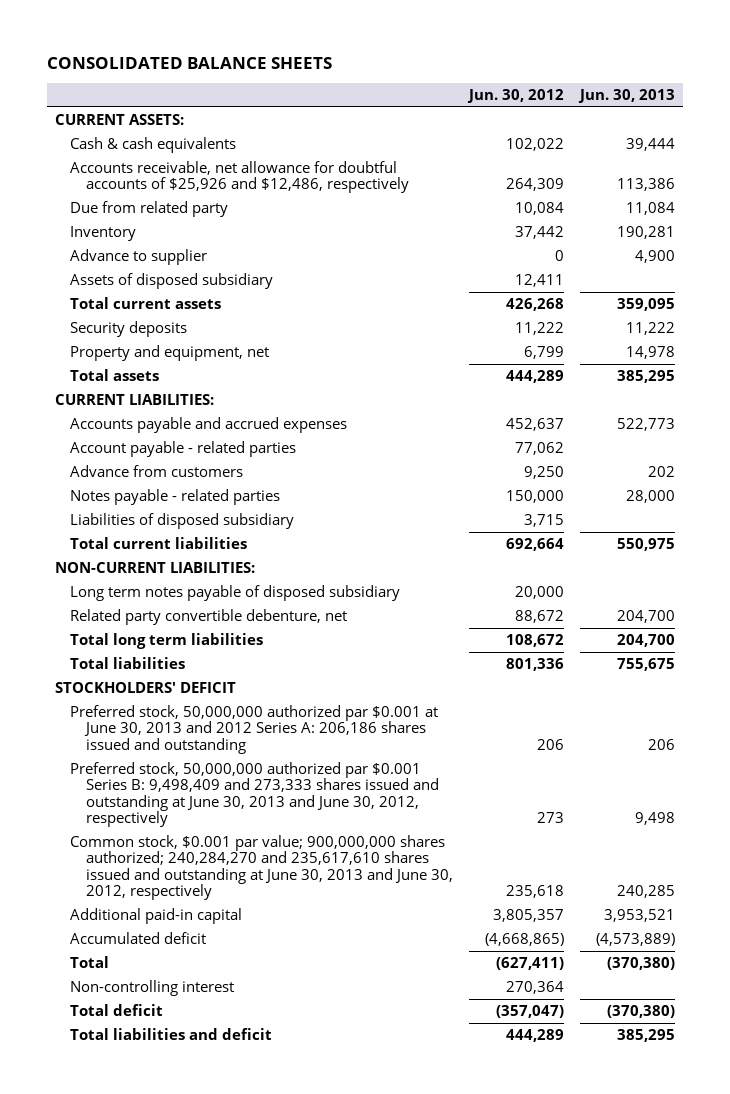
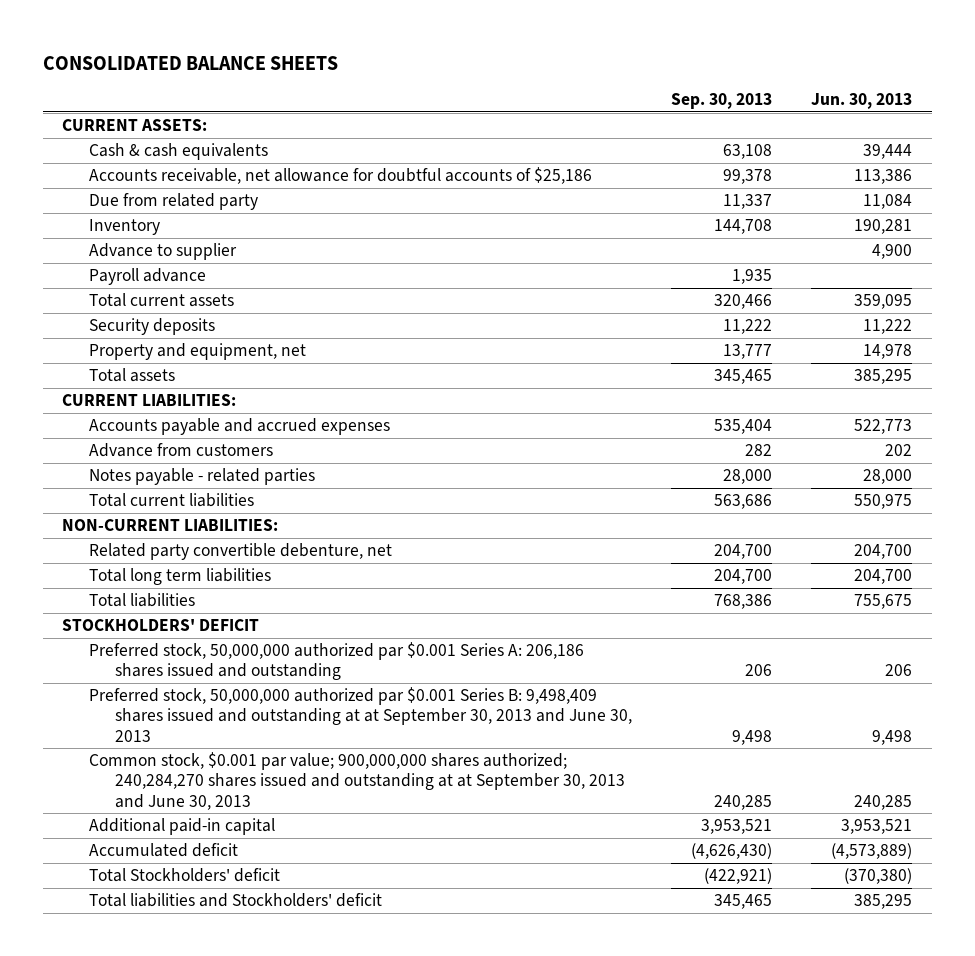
[467,88,565,103] Jun. 30, 2012 -> none
none -> [671,93,773,110] Sep. 30, 2013
[70,160,410,194] Accounts receivable, net allowance for doubtful accounts of $25,926 and $12,486, respectively -> [88,166,592,184] Accounts receivable, net allowance for doubtful accounts of $25,186
[70,272,274,289] Assets of disposed subsidiary -> none
none -> [88,267,206,285] Payroll advance
[70,440,297,457] Account payable - related parties -> none
[70,512,295,529] Liabilities of disposed subsidiary -> none
[70,584,401,601] Long term notes payable of disposed subsidiary -> none
[70,704,439,754] Preferred stock, 50,000,000 authorized par $0.001 at June 30, 2013 and 2012 Series A: 206,186 shares issued and outstanding -> [88,641,584,681] Preferred stock, 50,000,000 authorized par $0.001 Series A: 206,186 shares issued and outstanding
[70,761,440,828] Preferred stock, 50,000,000 authorized par $0.001 Series B: 9,498,409 and 273,333 shares issued and outstanding at June 30, 2013 and June 30, 2012, respectively -> [88,686,632,742] Preferred stock, 50,000,000 authorized par $0.001 Series B: 9,498,409 shares issued and outstanding at at September 30, 2013 and June 30, 2013
[70,834,454,901] Common stock, $0.001 par value; 900,000,000 shares authorized; 240,284,270 and 235,617,610 shares issued and outstanding at June 30, 2013 and June 30, 2012, respectively -> [88,751,625,810] Common stock, $0.001 par value; 900,000,000 shares authorized; 240,284,270 shares issued and outstanding at at September 30, 2013 and June 30, 2013
[70,979,235,996] Non-controlling interest -> none
[70,1003,164,1016] Total deficit -> none
[70,955,110,968] Total -> [88,867,280,882] Total Stockholders' deficit
[70,1027,273,1040] Total liabilities and deficit -> [88,892,382,907] Total liabilities and Stockholders' deficit

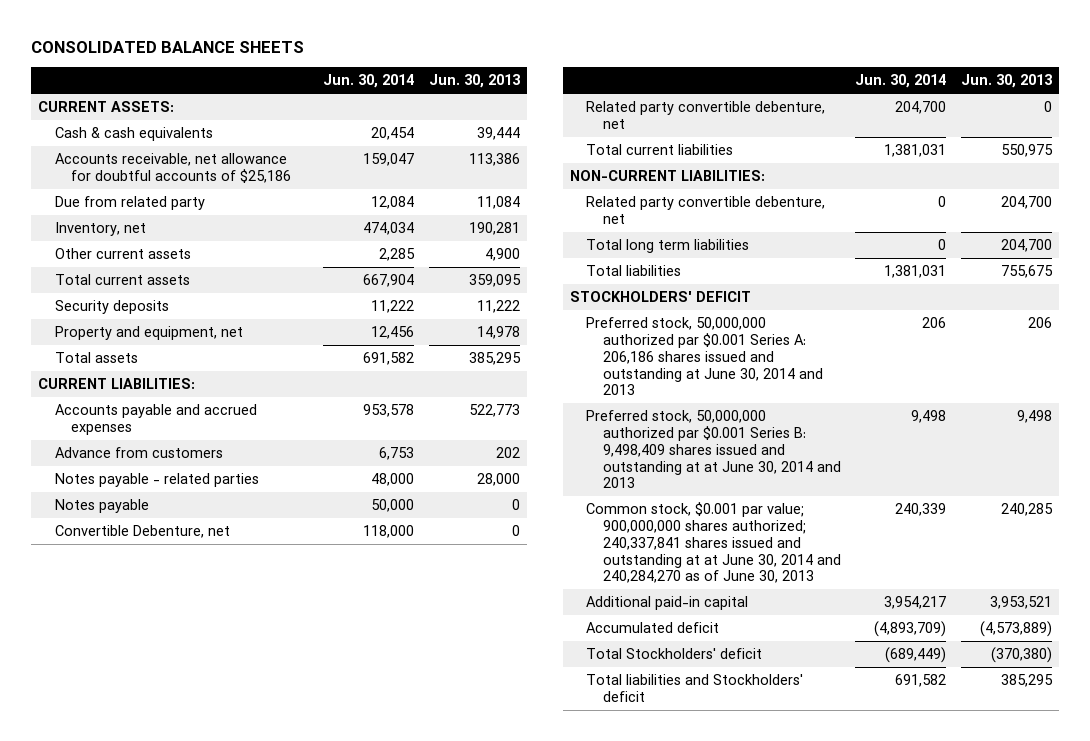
[671,93,773,110] Sep. 30, 2013 -> none
none -> [323,74,415,89] Jun. 30, 2014
[88,242,237,260] Advance to supplier -> none
[88,267,206,285] Payroll advance -> none
[88,218,160,235] Inventory -> [54,222,146,237] Inventory, net
none -> [54,248,191,260] Other current assets
none -> [54,499,149,514] Notes payable
none -> [54,525,230,539] Convertible Debenture, net
none -> [586,101,826,129] Related party convertible debenture, net
[88,641,584,681] Preferred stock, 50,000,000 authorized par $0.001 Series A: 206,186 shares issued and outstanding -> [586,317,823,396] Preferred stock, 50,000,000 authorized par $0.001 Series A: 206,186 shares issued and outstanding at June 30, 2014 and 2013
[88,686,632,742] Preferred stock, 50,000,000 authorized par $0.001 Series B: 9,498,409 shares issued and outstanding at at September 30, 2013 and June 30, 2013 -> [586,410,841,489] Preferred stock, 50,000,000 authorized par $0.001 Series B: 9,498,409 shares issued and outstanding at at June 30, 2014 and 2013
[88,751,625,810] Common stock, $0.001 par value; 900,000,000 shares authorized; 240,284,270 shares issued and outstanding at at September 30, 2013 and June 30, 2013 -> [586,502,841,584] Common stock, $0.001 par value; 900,000,000 shares authorized; 240,337,841 shares issued and outstanding at at June 30, 2014 and 240,284,270 as of June 30, 2013

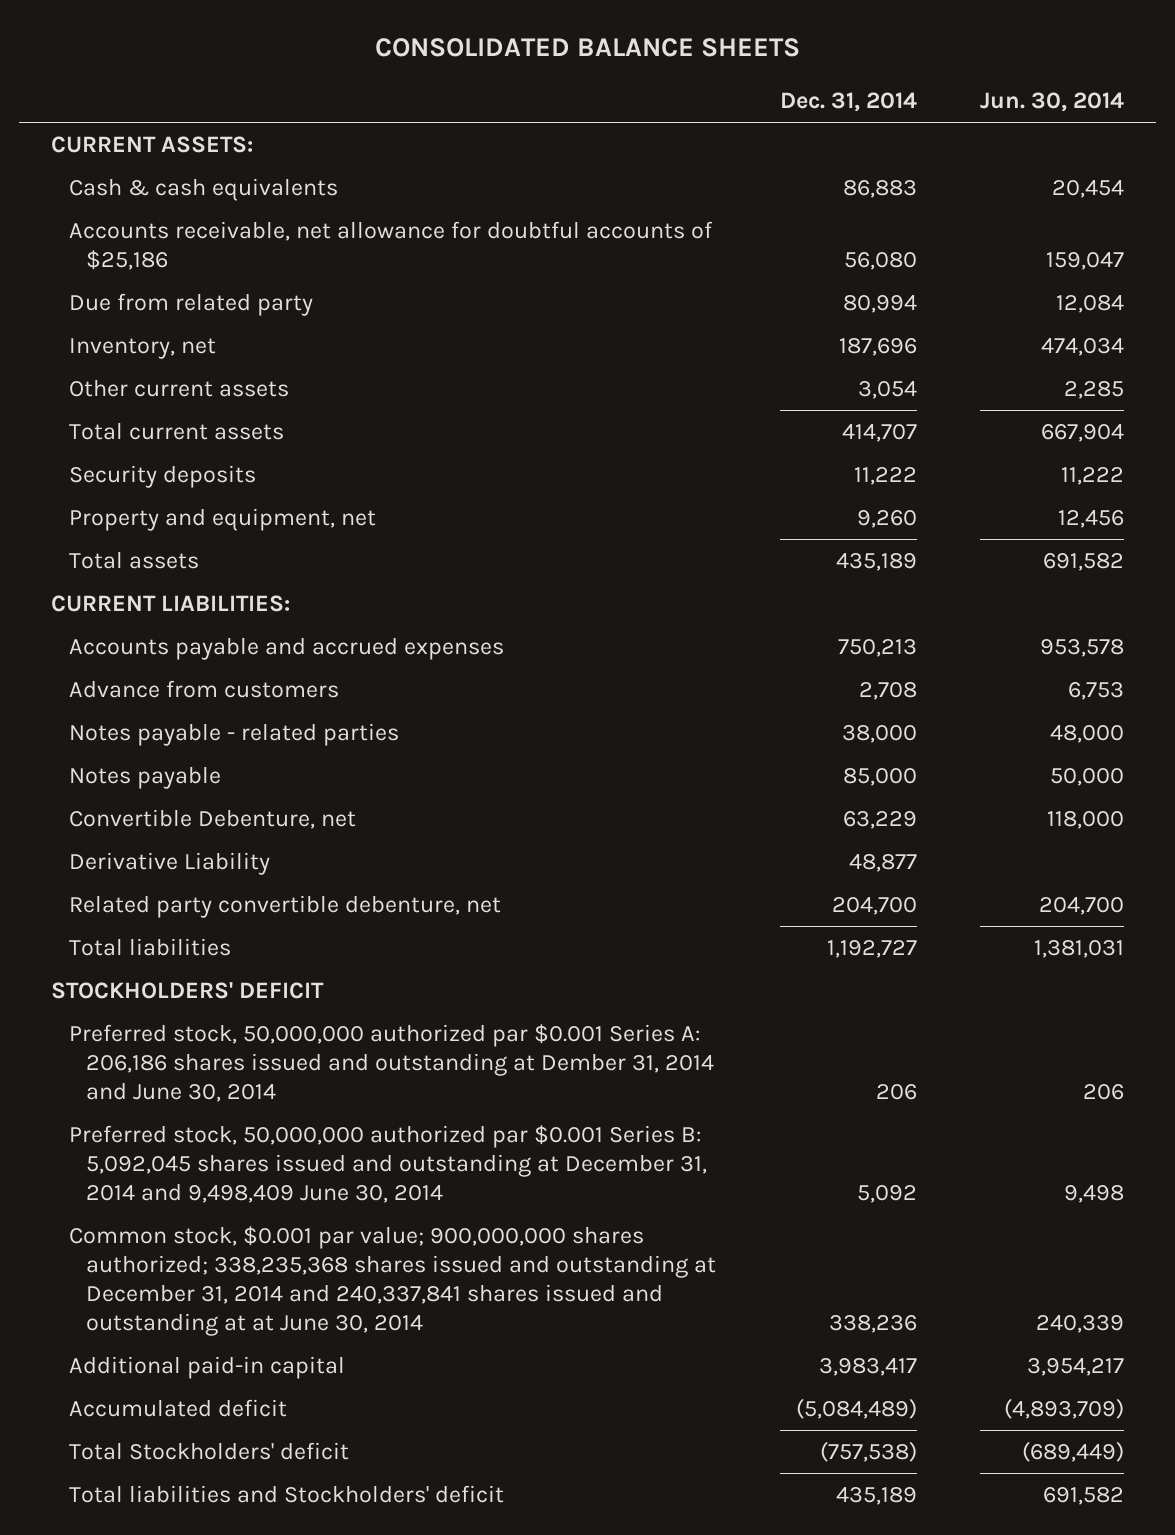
[428,74,520,89] Jun. 30, 2013 -> none
none -> [779,92,917,113] Dec. 31, 2014
none -> [68,852,270,876] Derivative Liability
[586,144,734,156] Total current liabilities -> none
[570,170,766,182] NON-CURRENT LIABILITIES: -> none
[586,196,826,224] Related party convertible debenture, net -> none
[586,239,750,254] Total long term liabilities -> none
[586,317,823,396] Preferred stock, 50,000,000 authorized par $0.001 Series A: 206,186 shares issued and outstanding at June 30, 2014 and 2013 -> [68,1024,715,1102] Preferred stock, 50,000,000 authorized par $0.001 Series A: 206,186 shares issued and outstanding at Dember 31, 2014 and June 30, 2014
[586,410,841,489] Preferred stock, 50,000,000 authorized par $0.001 Series B: 9,498,409 shares issued and outstanding at at June 30, 2014 and 2013 -> [68,1125,708,1203] Preferred stock, 50,000,000 authorized par $0.001 Series B: 5,092,045 shares issued and outstanding at December 31, 2014 and 9,498,409 June 30, 2014
[586,502,841,584] Common stock, $0.001 par value; 900,000,000 shares authorized; 240,337,841 shares issued and outstanding at at June 30, 2014 and 240,284,270 as of June 30, 2013 -> [68,1226,717,1336] Common stock, $0.001 par value; 900,000,000 shares authorized; 338,235,368 shares issued and outstanding at December 31, 2014 and 240,337,841 shares issued and outstanding at at June 30, 2014

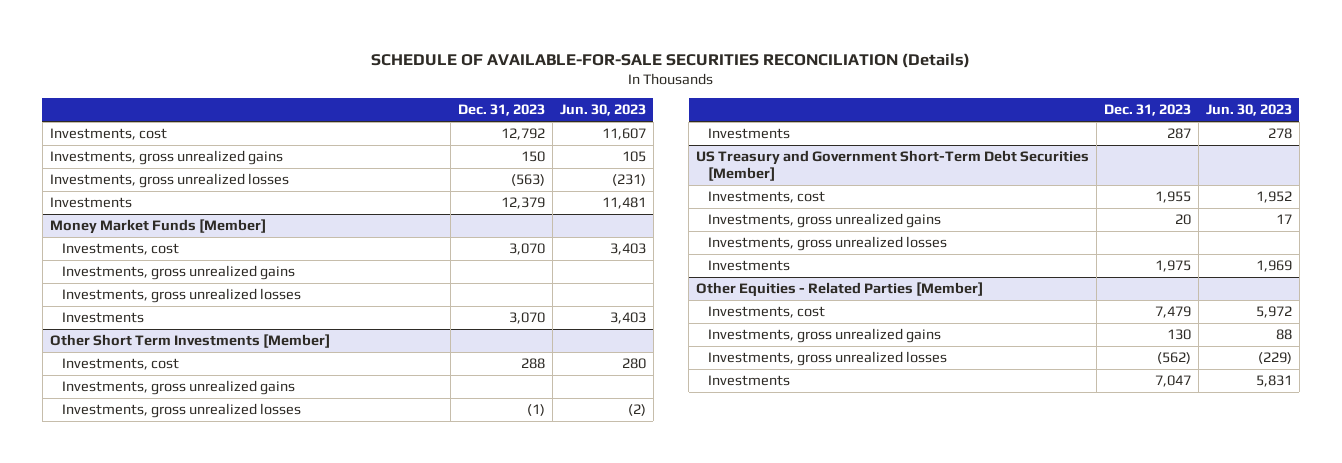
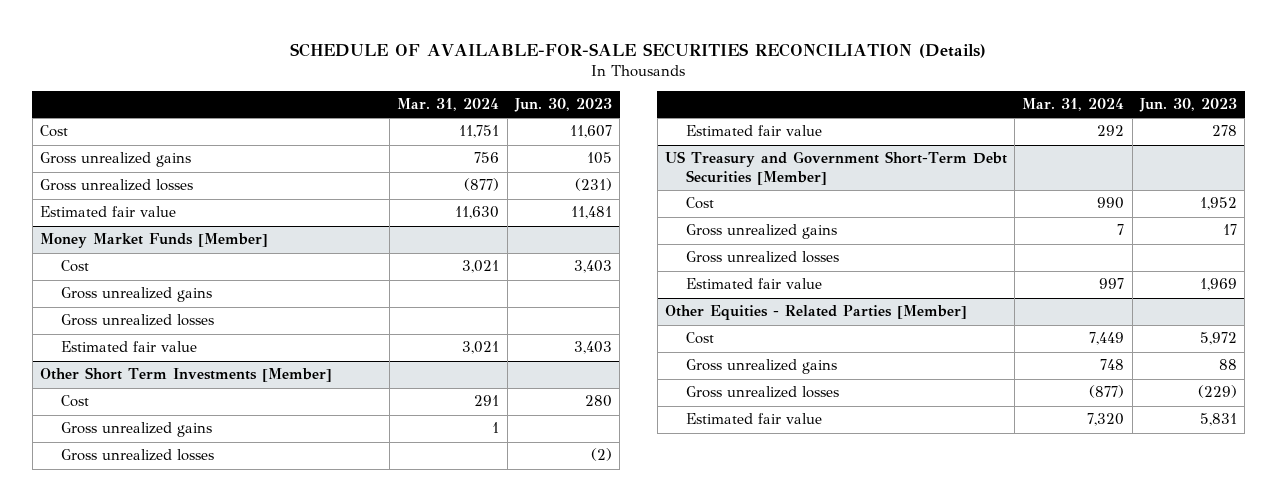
[457,104,545,117] Dec. 31, 2023 -> none
none -> [397,98,500,112] Mar. 31, 2024
[49,128,167,141] Investments, cost -> [39,125,68,138] Cost
[49,150,283,166] Investments, gross unrealized gains -> [39,152,191,168] Gross unrealized gains
[49,173,289,189] Investments, gross unrealized losses -> [39,179,193,192] Gross unrealized losses
[49,197,132,209] Investments -> [39,206,176,218] Estimated fair value
[61,243,179,256] Investments, cost -> [60,260,89,273] Cost
[61,265,295,281] Investments, gross unrealized gains -> [60,287,212,303] Gross unrealized gains
[61,288,301,304] Investments, gross unrealized losses -> [60,314,214,327] Gross unrealized losses
[61,312,144,324] Investments -> [60,341,197,353] Estimated fair value
[61,358,179,371] Investments, cost -> [60,395,89,408] Cost
[61,380,295,396] Investments, gross unrealized gains -> [60,422,212,438] Gross unrealized gains
[61,403,301,419] Investments, gross unrealized losses -> [60,449,214,462] Gross unrealized losses
[707,128,790,140] Investments -> [685,125,822,137] Estimated fair value
[707,191,825,204] Investments, cost -> [685,197,714,210] Cost
[707,213,941,229] Investments, gross unrealized gains -> [685,224,837,240] Gross unrealized gains
[707,236,947,252] Investments, gross unrealized losses -> [685,251,839,264] Gross unrealized losses
[707,260,790,272] Investments -> [685,278,822,290] Estimated fair value
[707,306,825,319] Investments, cost -> [685,332,714,345] Cost
[707,328,941,344] Investments, gross unrealized gains -> [685,359,837,375] Gross unrealized gains
[707,351,947,367] Investments, gross unrealized losses -> [685,386,839,399] Gross unrealized losses
[707,375,790,387] Investments -> [685,413,822,425] Estimated fair value

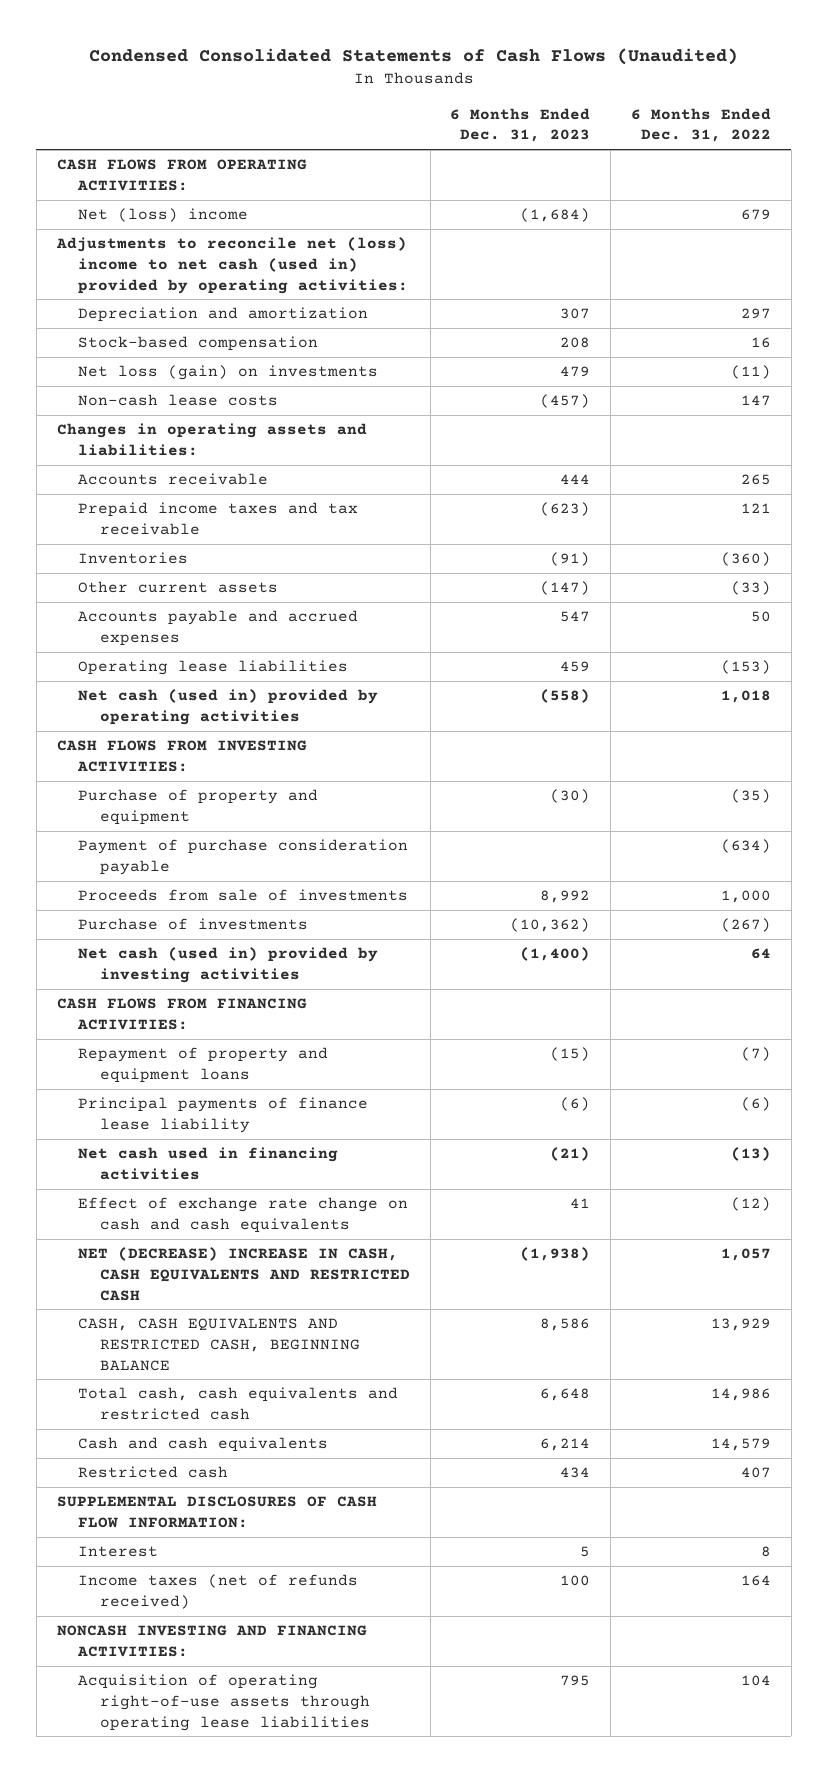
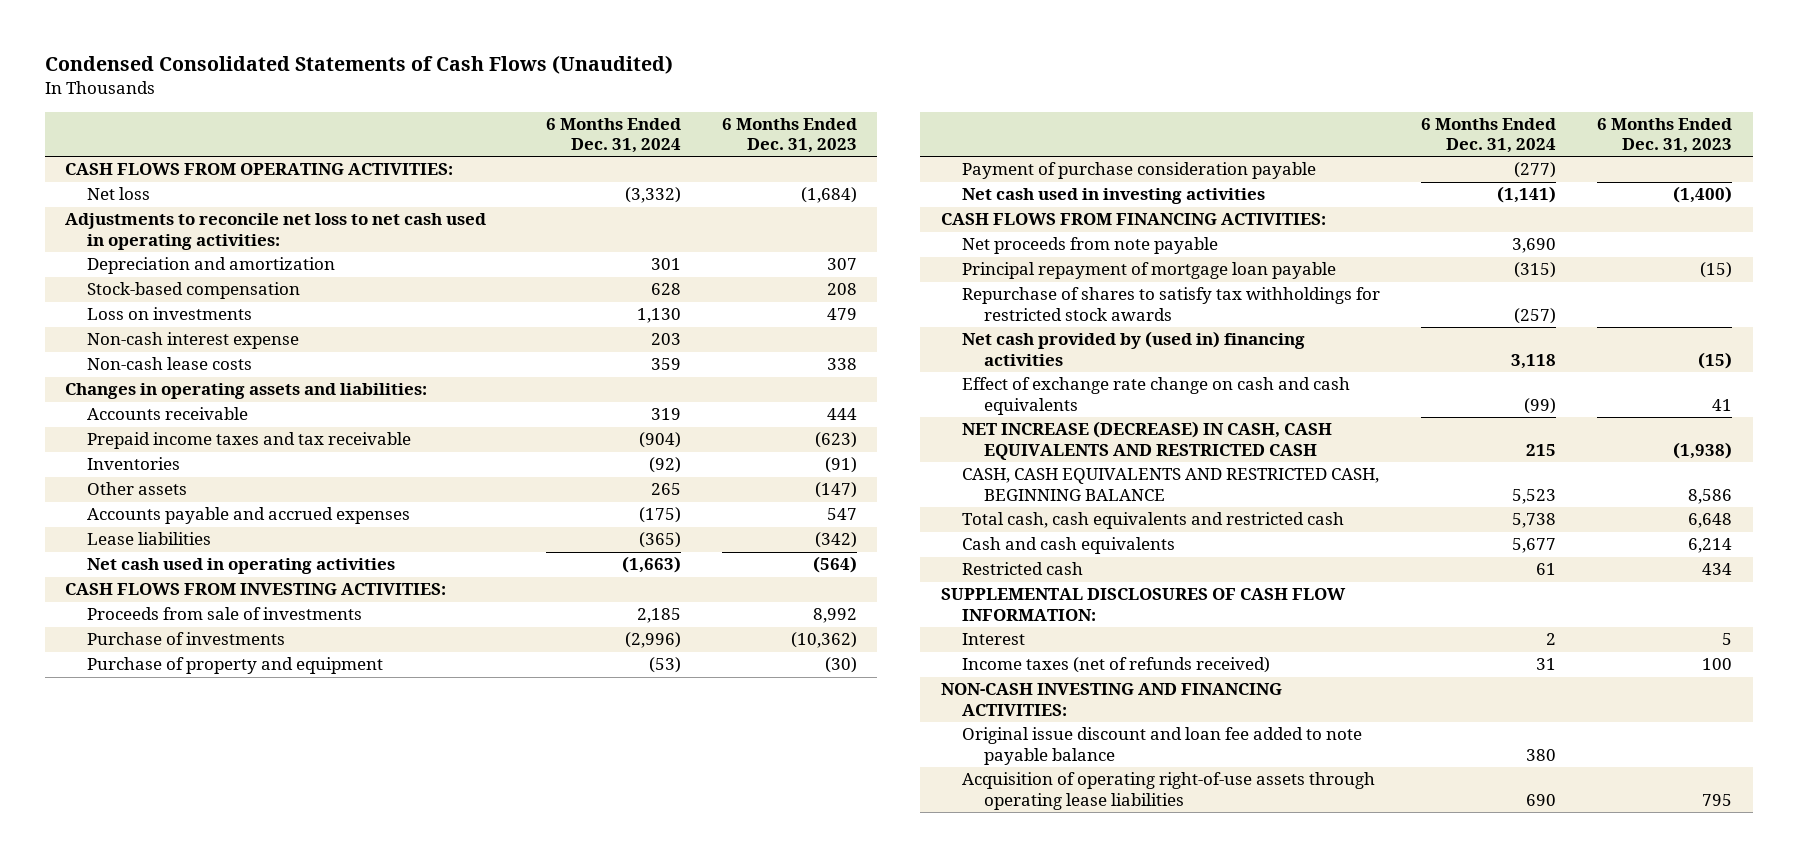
[631,107,772,143] 6 Months Ended Dec. 31, 2022 -> none
none -> [545,118,681,154] 6 Months Ended Dec. 31, 2024
[78,208,249,223] Net (loss) income -> [86,187,150,201] Net loss
[55,237,409,294] Adjustments to reconcile net (loss) income to net cash (used in) provided by operating activities: -> [65,213,487,250] Adjustments to reconcile net loss to net cash used in operating activities:
[78,365,379,381] Net loss (gain) on investments -> [86,307,252,321] Loss on investments
none -> [86,332,299,350] Non-cash interest expense
[540,394,591,409] (457) -> [826,358,857,371] 338
[78,581,279,594] Other current assets -> [86,482,187,496] Other assets
[78,660,349,676] Operating lease liabilities -> [86,532,211,546] Lease liabilities
[560,661,591,673] 459 -> [814,532,857,549] (342)
[78,689,379,725] Net cash (used in) provided by operating activities -> [86,558,395,575] Net cash used in operating activities
[540,689,591,704] (558) -> [812,556,857,574] (564)
[78,789,319,825] Purchase of property and equipment -> [86,657,383,675] Purchase of property and equipment
[78,839,409,875] Payment of purchase consideration payable -> [962,162,1317,180] Payment of purchase consideration payable
[78,947,379,983] Net cash (used in) provided by investing activities -> [962,188,1266,205] Net cash used in investing activities
[78,1047,329,1083] Repayment of property and equipment loans -> none
[78,1097,369,1133] Principal payments of finance lease liability -> none
none -> [962,237,1219,255] Net proceeds from note payable
none -> [962,262,1337,280] Principal repayment of mortgage loan payable
none -> [962,287,1381,321] Repurchase of shares to satisfy tax withholdings for restricted stock awards
[78,1147,339,1180] Net cash used in financing activities -> [962,331,1306,366] Net cash provided by (used in) financing activities
[550,1147,591,1162] (21) -> [1698,351,1733,369] (15)
[78,1247,410,1301] NET (DECREASE) INCREASE IN CASH, CASH EQUIVALENTS AND RESTRICTED CASH -> [962,421,1333,460] NET INCREASE (DECREASE) IN CASH, CASH EQUIVALENTS AND RESTRICTED CASH
[56,1625,367,1657] NONCASH INVESTING AND FINANCING ACTIVITIES: -> [940,683,1282,716] NON-CASH INVESTING AND FINANCING ACTIVITIES:
none -> [962,727,1363,765] Original issue discount and loan fee added to note payable balance

